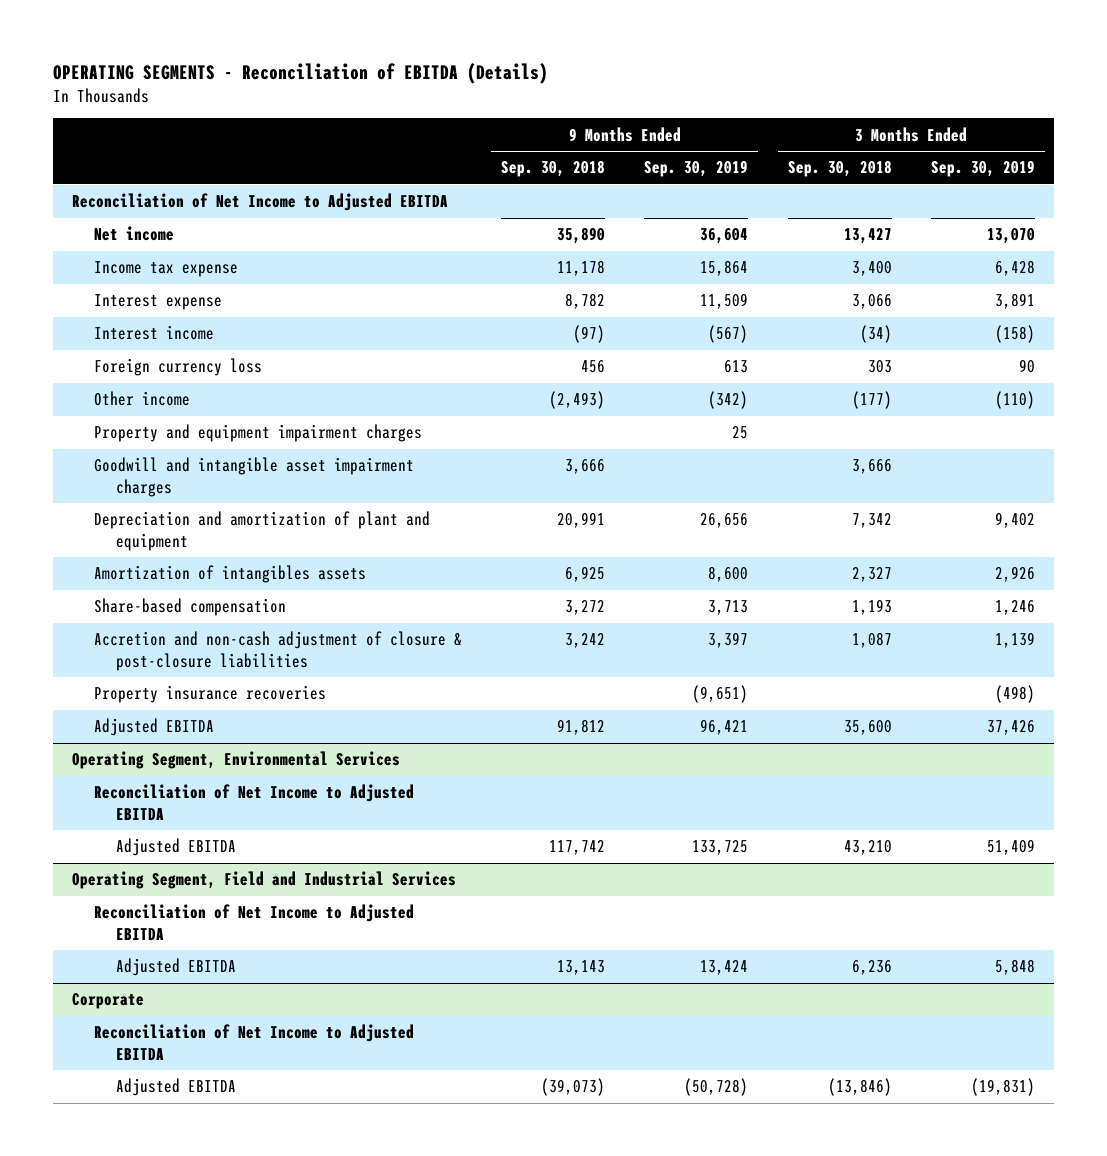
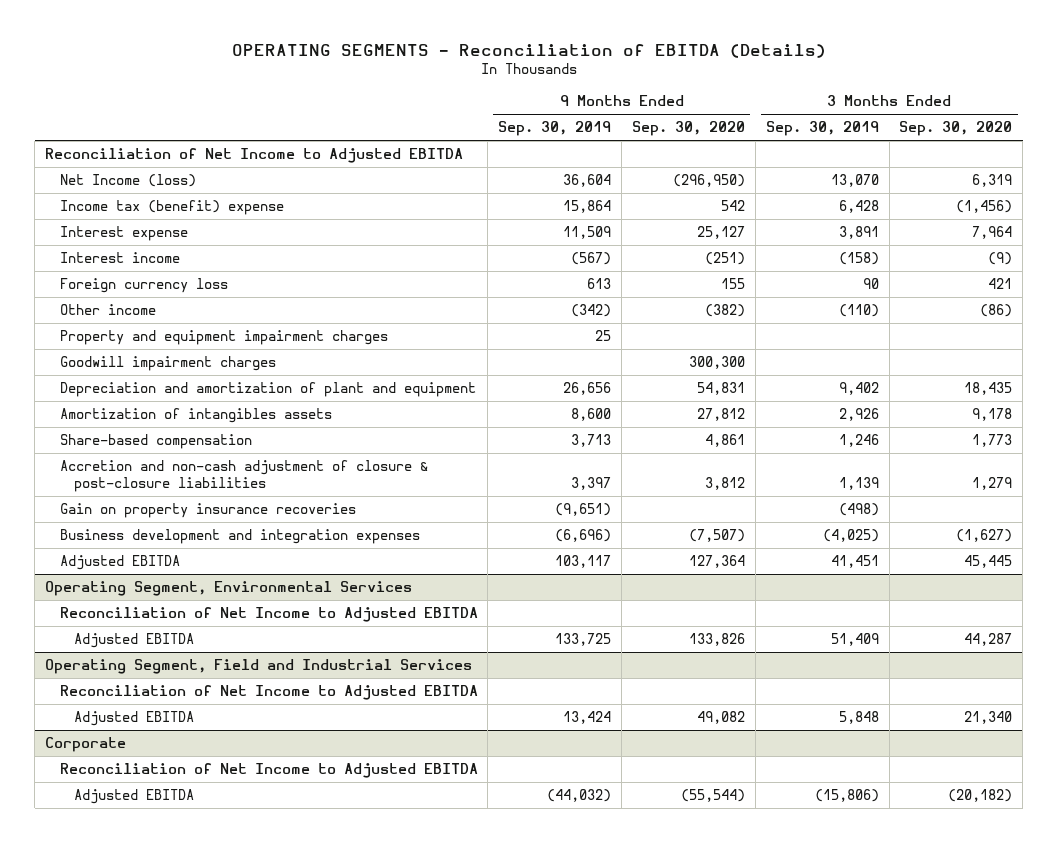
[501,160,606,178] Sep. 30, 2018 -> none
[787,160,892,178] Sep. 30, 2018 -> none
none -> [632,121,746,137] Sep. 30, 2020
none -> [899,121,1013,137] Sep. 30, 2020
[93,226,174,242] Net income -> [59,174,196,188] Net Income (loss)
[93,261,238,278] Income tax expense -> [59,200,284,216] Income tax (benefit) expense
[93,457,414,497] Goodwill and intangible asset impairment charges -> [59,356,276,372] Goodwill impairment charges
[93,685,326,704] Property insurance recoveries -> [59,503,356,519] Gain on property insurance recoveries
none -> [59,529,420,545] Business development and integration expenses
[700,719,749,736] 96,421 -> [555,555,612,569] 103,117
[986,720,1035,736] 37,426 -> [830,555,879,569] 41,451
[684,1078,749,1097] (50,728) -> [547,789,612,803] (44,032)
[970,1078,1035,1097] (19,831) -> [814,789,879,803] (15,806)

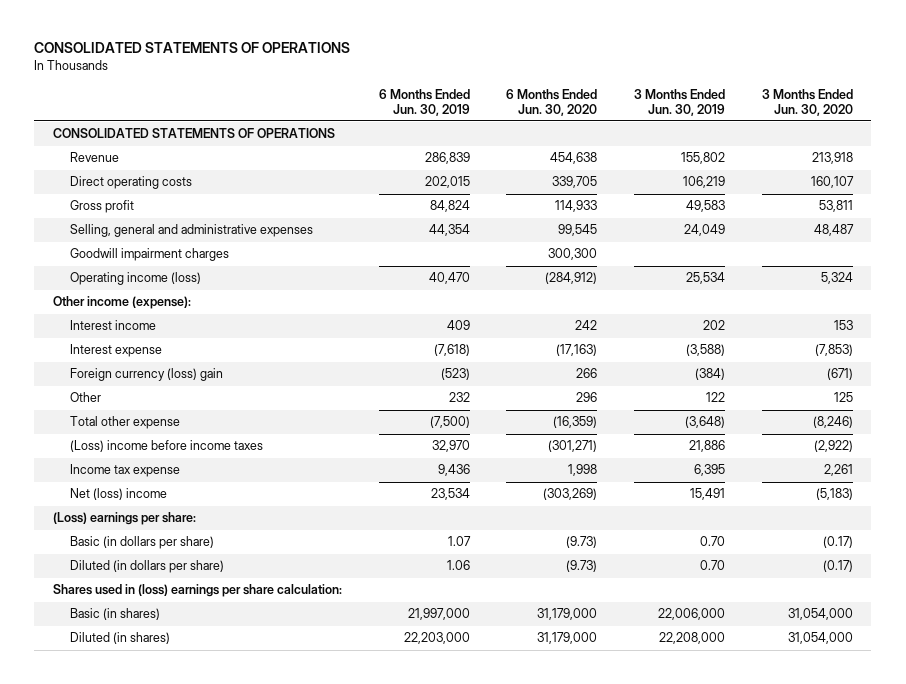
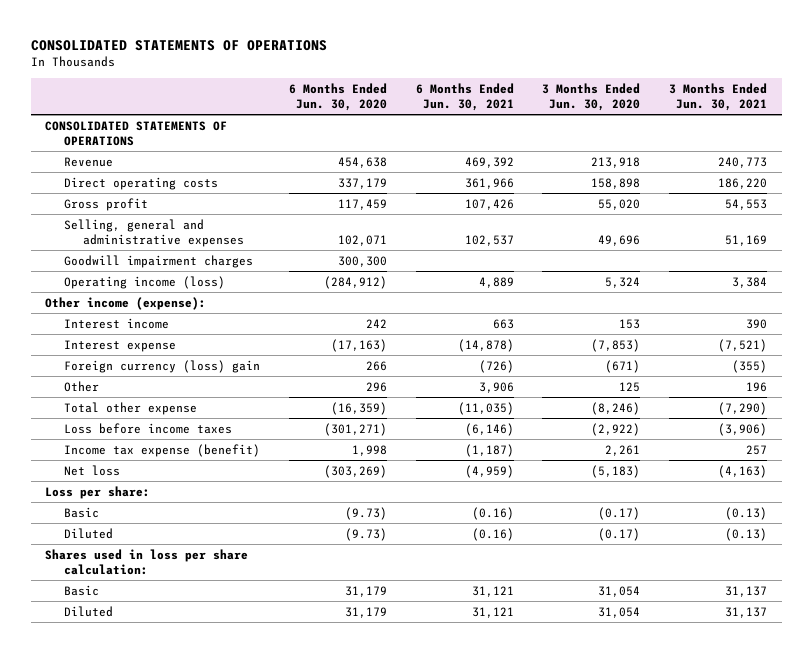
[378,88,470,116] 6 Months Ended Jun. 30, 2019 -> none
[634,88,726,116] 3 Months Ended Jun. 30, 2019 -> none
none -> [415,82,514,112] 6 Months Ended Jun. 30, 2021
none -> [669,82,768,112] 3 Months Ended Jun. 30, 2021
[552,176,598,189] 339,705 -> [337,177,387,189] 337,179
[811,176,855,189] 160,107 -> [591,177,641,189] 158,898
[555,200,598,213] 114,933 -> [337,198,387,210] 117,459
[819,200,854,213] 53,811 -> [598,198,641,210] 55,020
[558,224,598,237] 99,545 -> [337,235,387,247] 102,071
[814,224,855,237] 48,487 -> [598,235,641,247] 49,696
[70,440,264,453] (Loss) income before income taxes -> [63,422,232,434] Loss before income taxes
[70,464,181,478] Income tax expense -> [63,443,260,457] Income tax expense (benefit)
[70,488,168,501] Net (loss) income -> [63,464,120,476] Net loss
[52,512,196,526] (Loss) earnings per share: -> [45,485,151,499] Loss per share:
[70,536,215,550] Basic (in dollars per share) -> [63,506,99,518] Basic
[70,560,225,574] Diluted (in dollars per share) -> [63,527,113,539] Diluted
[52,584,342,598] Shares used in (loss) earnings per share calculation: -> [45,548,249,576] Shares used in loss per share calculation:
[70,608,161,621] Basic (in shares) -> [63,584,99,596] Basic
[537,608,598,621] 31,179,000 -> [344,585,387,597] 31,179
[788,608,854,621] 31,054,000 -> [598,585,641,597] 31,054
[70,632,171,645] Diluted (in shares) -> [63,605,113,617] Diluted
[537,632,598,645] 31,179,000 -> [344,606,387,618] 31,179
[788,632,854,645] 31,054,000 -> [598,606,641,618] 31,054

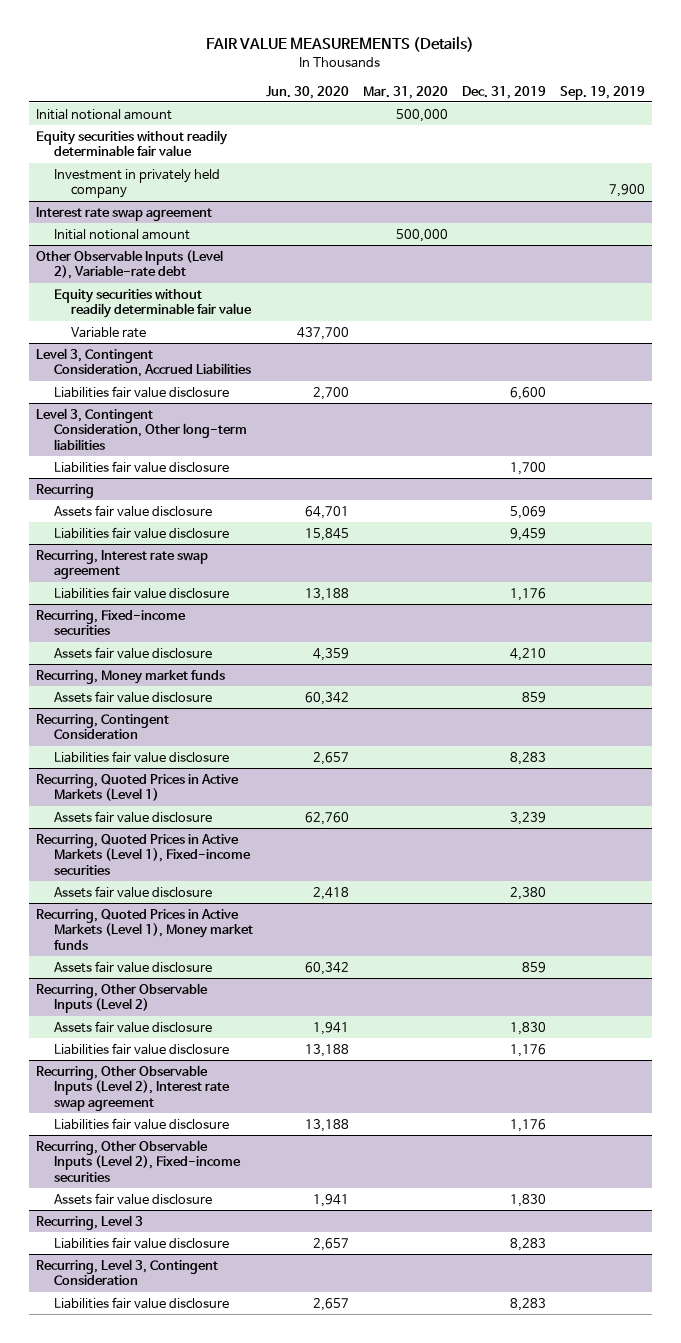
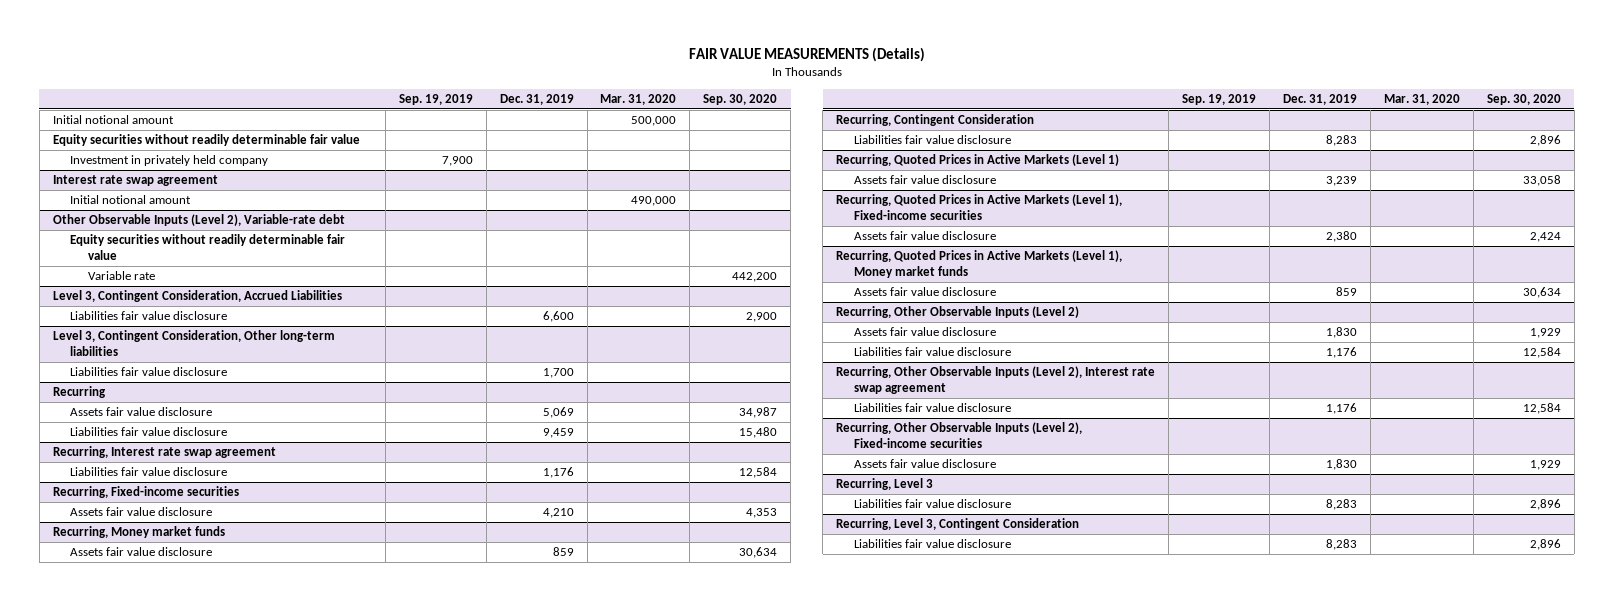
[266,85,350,99] Jun. 30, 2020 -> none
none -> [703,93,778,105] Sep. 30, 2020
[396,228,449,242] 500,000 -> [631,196,677,207] 490,000

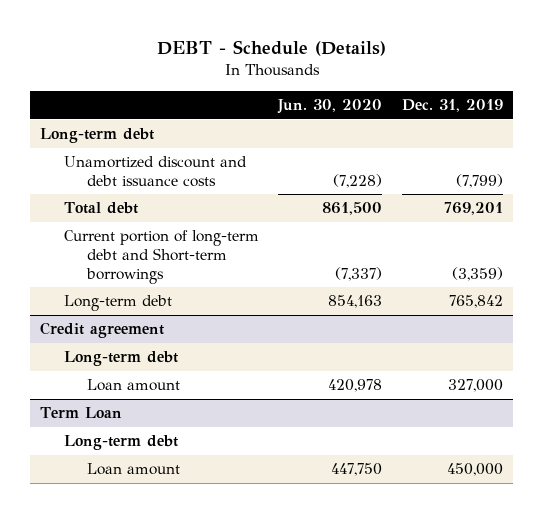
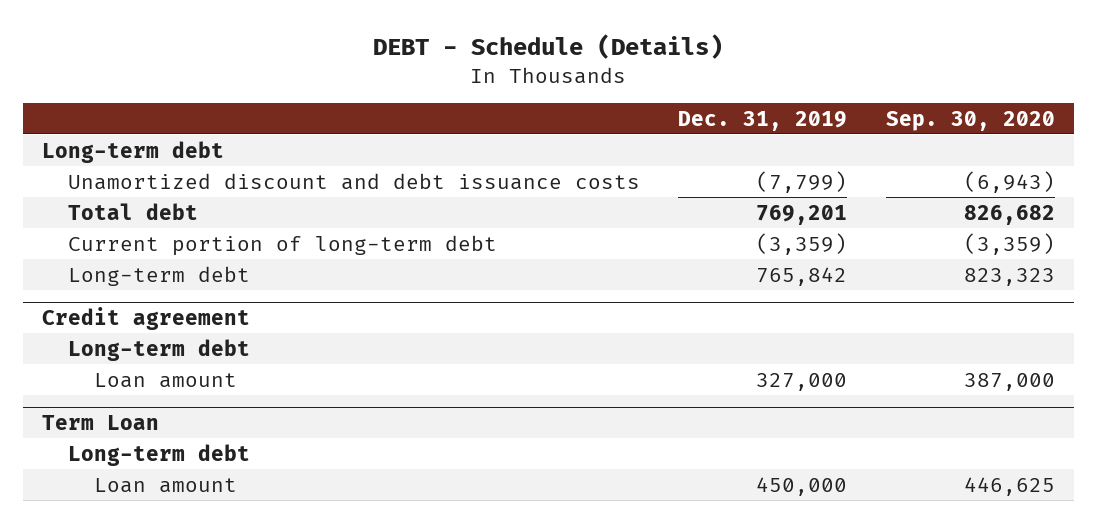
[277,99,383,115] Jun. 30, 2020 -> none
none -> [885,110,1055,131] Sep. 30, 2020
[63,230,259,284] Current portion of long-term debt and Short-term borrowings -> [68,234,498,256] Current portion of long-term debt

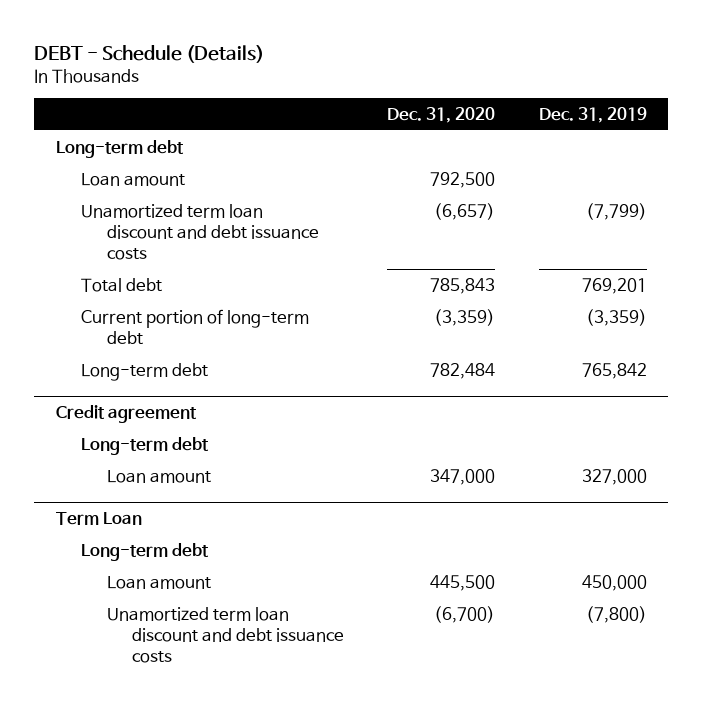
[885,110,1055,131] Sep. 30, 2020 -> none
none -> [387,106,496,123] Dec. 31, 2020
none -> [81,172,186,186] Loan amount
[68,172,641,190] Unamortized discount and debt issuance costs -> [81,203,319,260] Unamortized term loan discount and debt issuance costs
none -> [106,606,345,663] Unamortized term loan discount and debt issuance costs

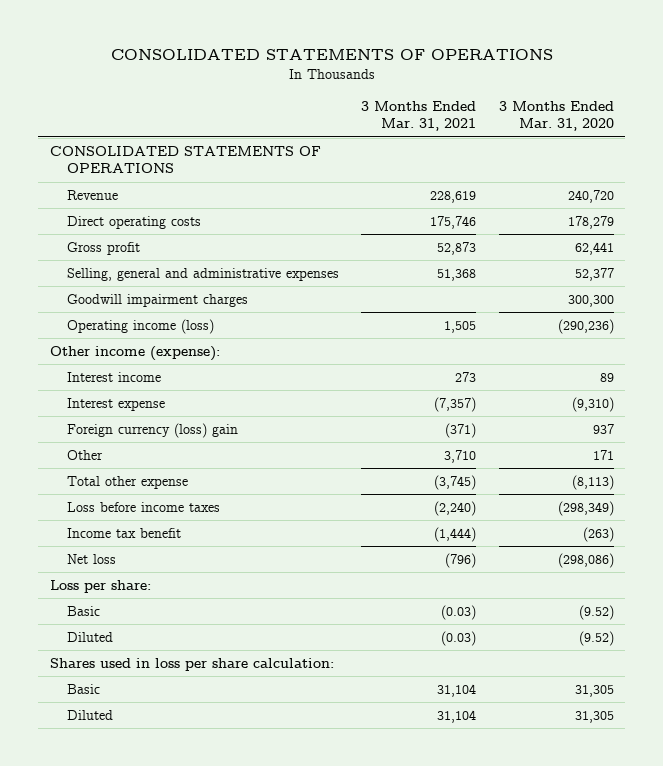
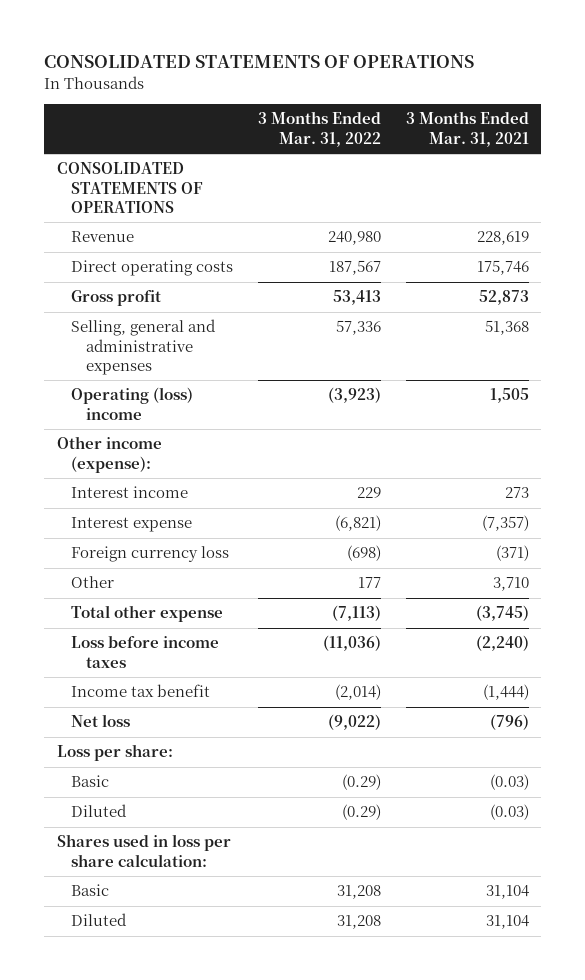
[498,101,614,132] 3 Months Ended Mar. 31, 2020 -> none
none -> [257,111,381,147] 3 Months Ended Mar. 31, 2022
[66,294,248,308] Goodwill impairment charges -> none
[66,319,214,335] Operating income (loss) -> [71,387,194,420] Operating (loss) income
[66,423,238,439] Foreign currency (loss) gain -> [71,546,230,563] Foreign currency loss

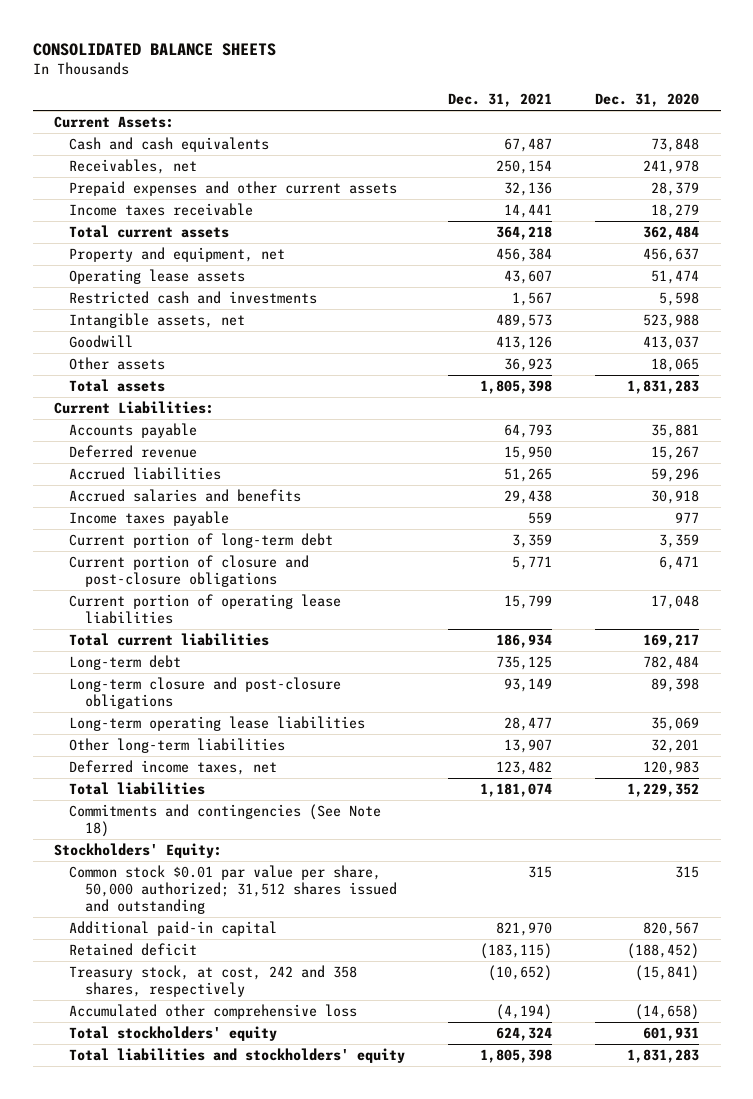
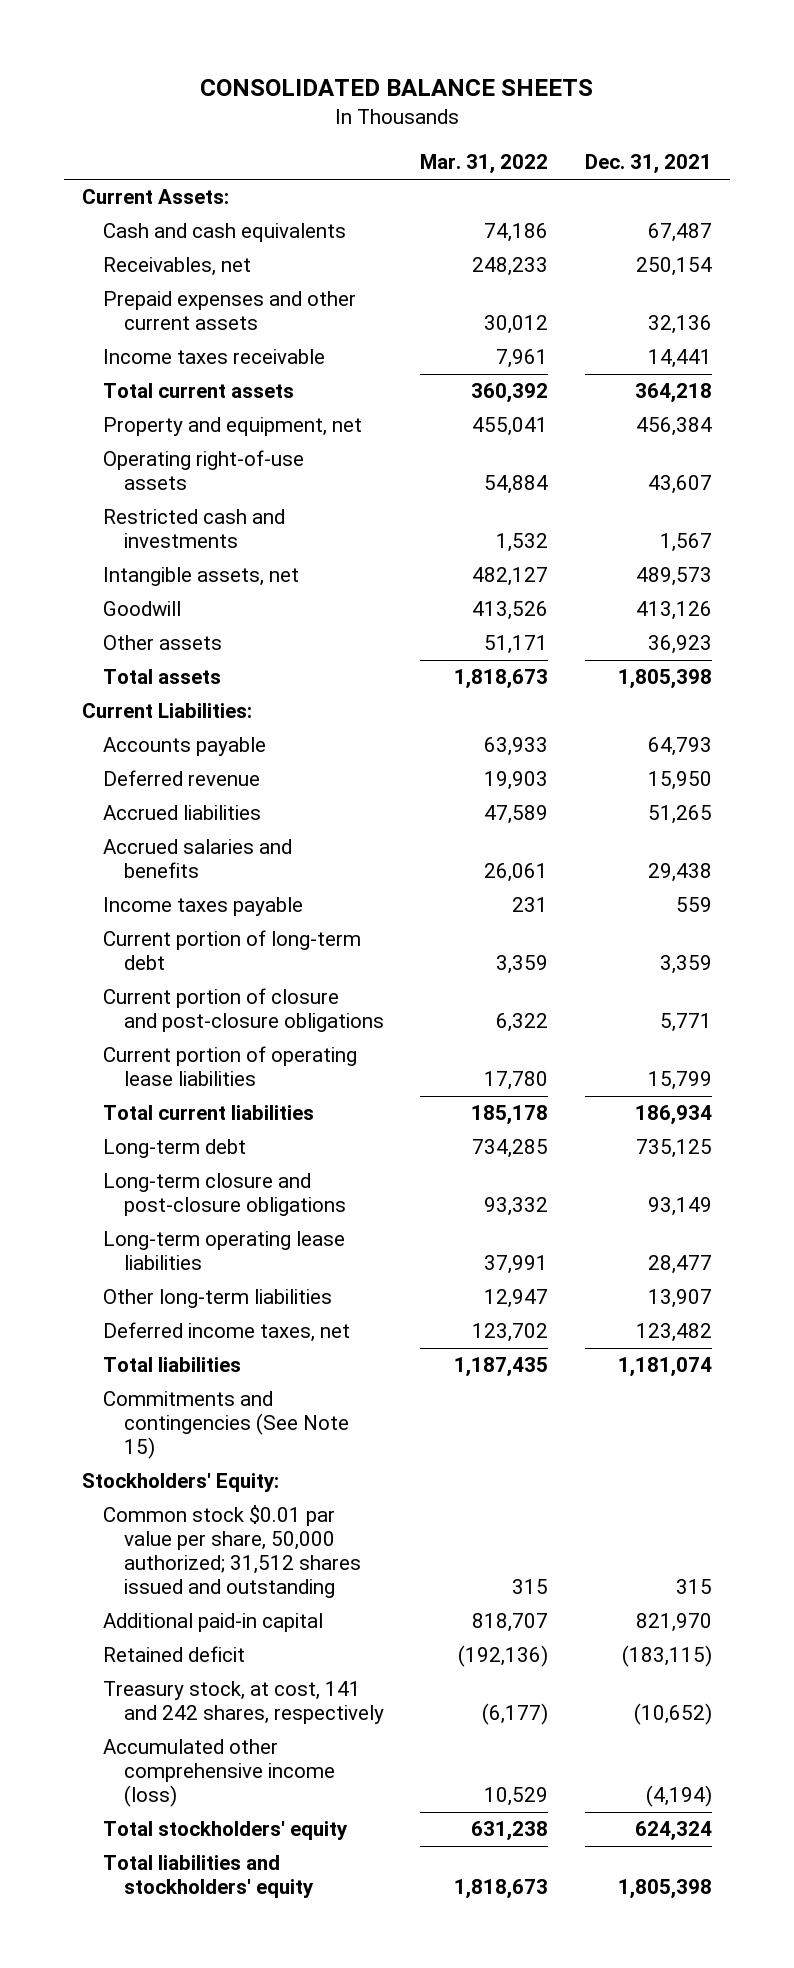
[595,93,700,108] Dec. 31, 2020 -> none
none -> [420,154,549,175] Mar. 31, 2022
[69,268,246,284] Operating lease assets -> [102,450,304,491] Operating right-of-use assets
[69,803,382,838] Commitments and contingencies (See Note 18) -> [102,1391,349,1460] Commitments and contingencies (See Note 15)
[69,964,358,998] Treasury stock, at cost, 242 and 358 shares, respectively -> [102,1681,384,1725] Treasury stock, at cost, 141 and 242 shares, respectively
[69,1003,358,1019] Accumulated other comprehensive loss -> [102,1739,335,1808] Accumulated other comprehensive income (loss)

